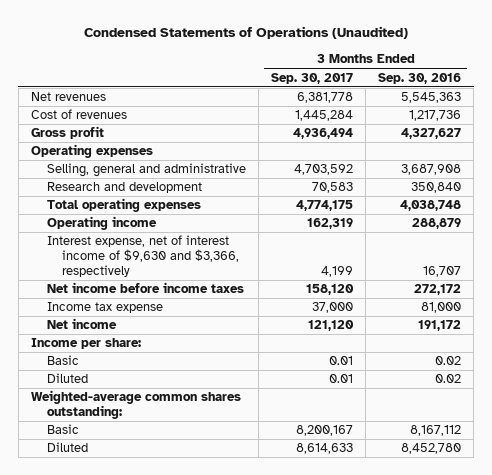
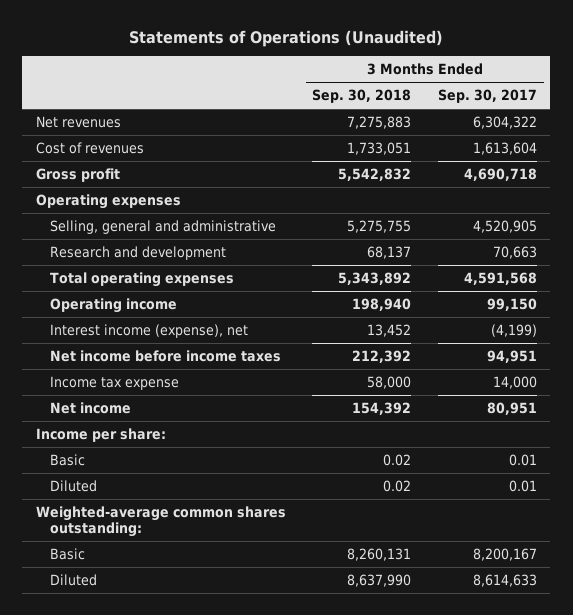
[83,26,408,40] Condensed Statements of Operations (Unaudited) -> [129,29,444,47] Statements of Operations (Unaudited)
[378,72,462,84] Sep. 30, 2016 -> none
none -> [312,88,412,103] Sep. 30, 2018
[296,92,353,104] 6,381,778 -> [472,115,537,129] 6,304,322
[294,110,353,122] 1,445,284 -> [472,141,537,155] 1,613,604
[292,128,353,140] 4,936,494 -> [463,167,537,181] 4,690,718
[293,164,353,176] 4,703,592 -> [472,219,537,233] 4,520,905
[311,182,353,194] 70,583 -> [492,245,537,259] 70,663
[295,200,353,212] 4,774,175 -> [463,271,537,285] 4,591,568
[306,218,353,230] 162,319 -> [486,297,537,311] 99,150
[46,235,240,278] Interest expense, net of interest income of $9,630 and $3,366, respectively -> [50,323,249,338] Interest income (expense), net
[320,266,353,278] 4,199 -> [490,323,537,337] (4,199)
[305,284,354,296] 158,120 -> [486,349,537,363] 94,951
[311,302,353,314] 37,000 -> [492,375,537,389] 14,000
[307,320,354,332] 121,120 -> [486,401,537,415] 80,951

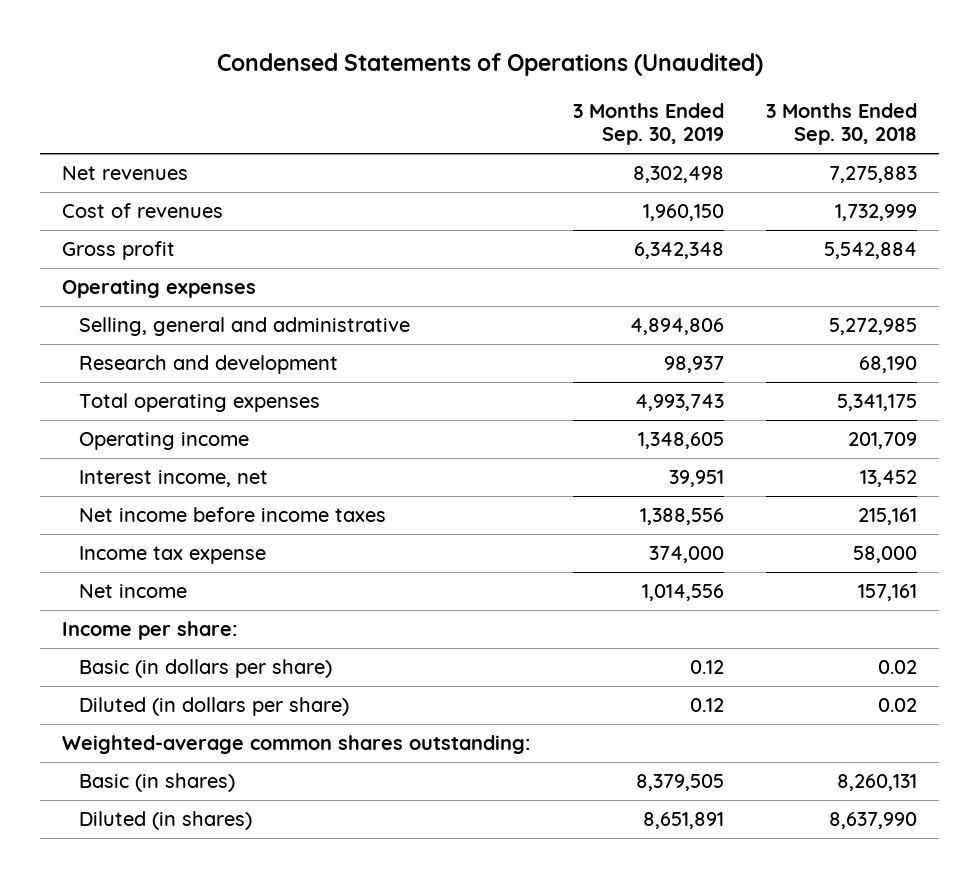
[129,29,444,47] Statements of Operations (Unaudited) -> [216,53,763,77] Condensed Statements of Operations (Unaudited)
[437,88,537,103] Sep. 30, 2017 -> none
none -> [572,102,724,146] 3 Months Ended Sep. 30, 2019
[347,141,412,155] 1,733,051 -> [835,204,918,222] 1,732,999
[338,167,412,181] 5,542,832 -> [824,242,918,260] 5,542,884
[347,219,412,233] 5,275,755 -> [829,318,918,336] 5,272,985
[367,245,412,259] 68,137 -> [859,356,918,374] 68,190
[338,271,412,285] 5,343,892 -> [837,394,918,412] 5,341,175
[352,297,412,311] 198,940 -> [848,432,918,450] 201,709
[50,323,249,338] Interest income (expense), net -> [79,470,269,488] Interest income, net
[352,349,412,363] 212,392 -> [858,508,918,526] 215,161
[352,401,412,415] 154,392 -> [858,584,918,602] 157,161
[50,453,86,466] Basic -> [79,659,333,679] Basic (in dollars per share)
[50,479,98,492] Diluted -> [79,697,350,717] Diluted (in dollars per share)
[50,547,86,560] Basic -> [79,773,236,793] Basic (in shares)
[50,573,98,586] Diluted -> [79,811,253,831] Diluted (in shares)

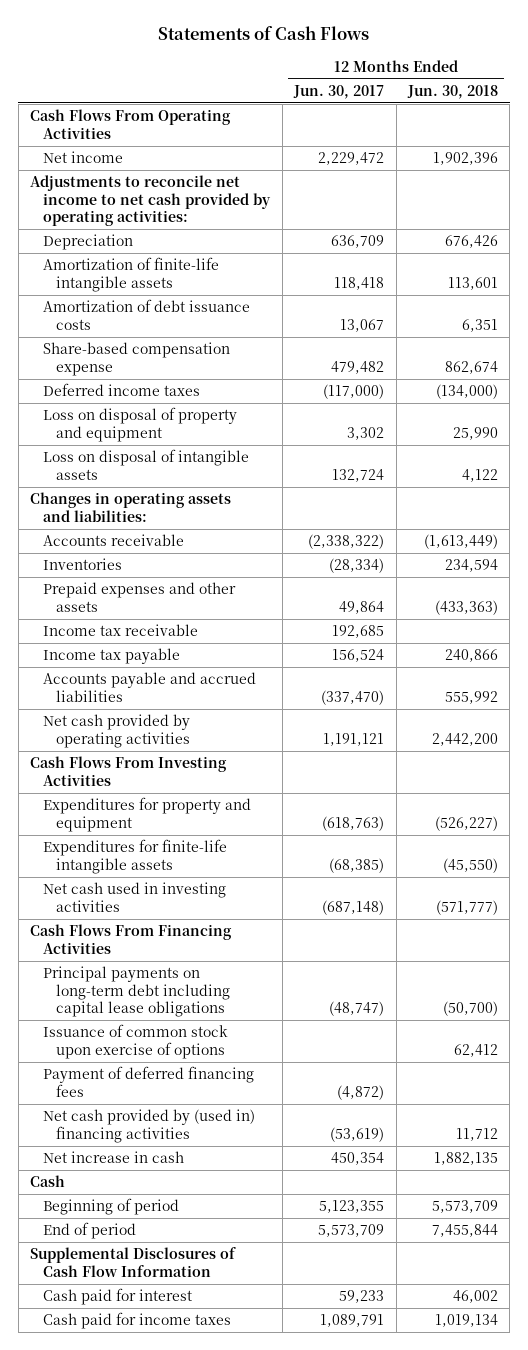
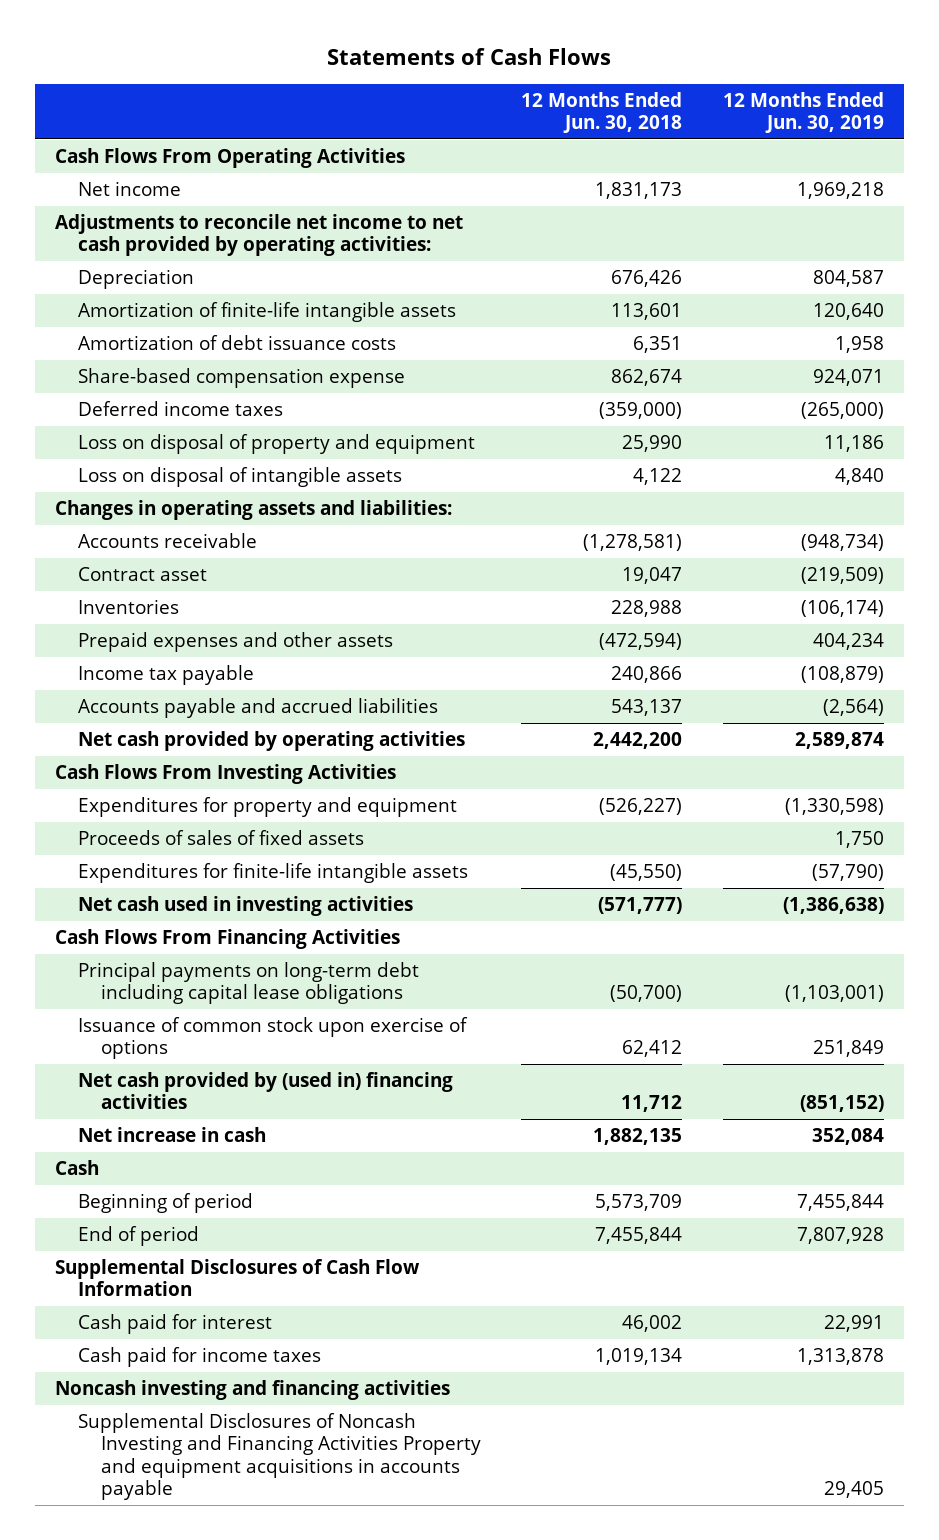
[293,84,385,99] Jun. 30, 2017 -> none
none -> [722,92,884,134] 12 Months Ended Jun. 30, 2019
[433,152,499,166] 1,902,396 -> [595,182,683,200] 1,831,173
[436,384,499,400] (134,000) -> [599,402,683,420] (359,000)
[43,624,199,637] Income tax receivable -> none
[424,534,499,550] (1,613,449) -> [583,534,683,552] (1,278,581)
none -> [78,567,208,582] Contract asset
[445,559,499,573] 234,594 -> [611,600,683,618] 228,988
[435,599,499,615] (433,363) -> [599,633,683,651] (472,594)
[445,690,499,704] 555,992 -> [611,699,683,717] 543,137
none -> [78,830,365,846] Proceeds of sales of fixed assets
[43,1066,255,1097] Payment of deferred financing fees -> none
none -> [55,1380,451,1401] Noncash investing and financing activities
none -> [78,1413,482,1500] Supplemental Disclosures of Noncash Investing and Financing Activities Property and equipment acquisitions in accounts payable

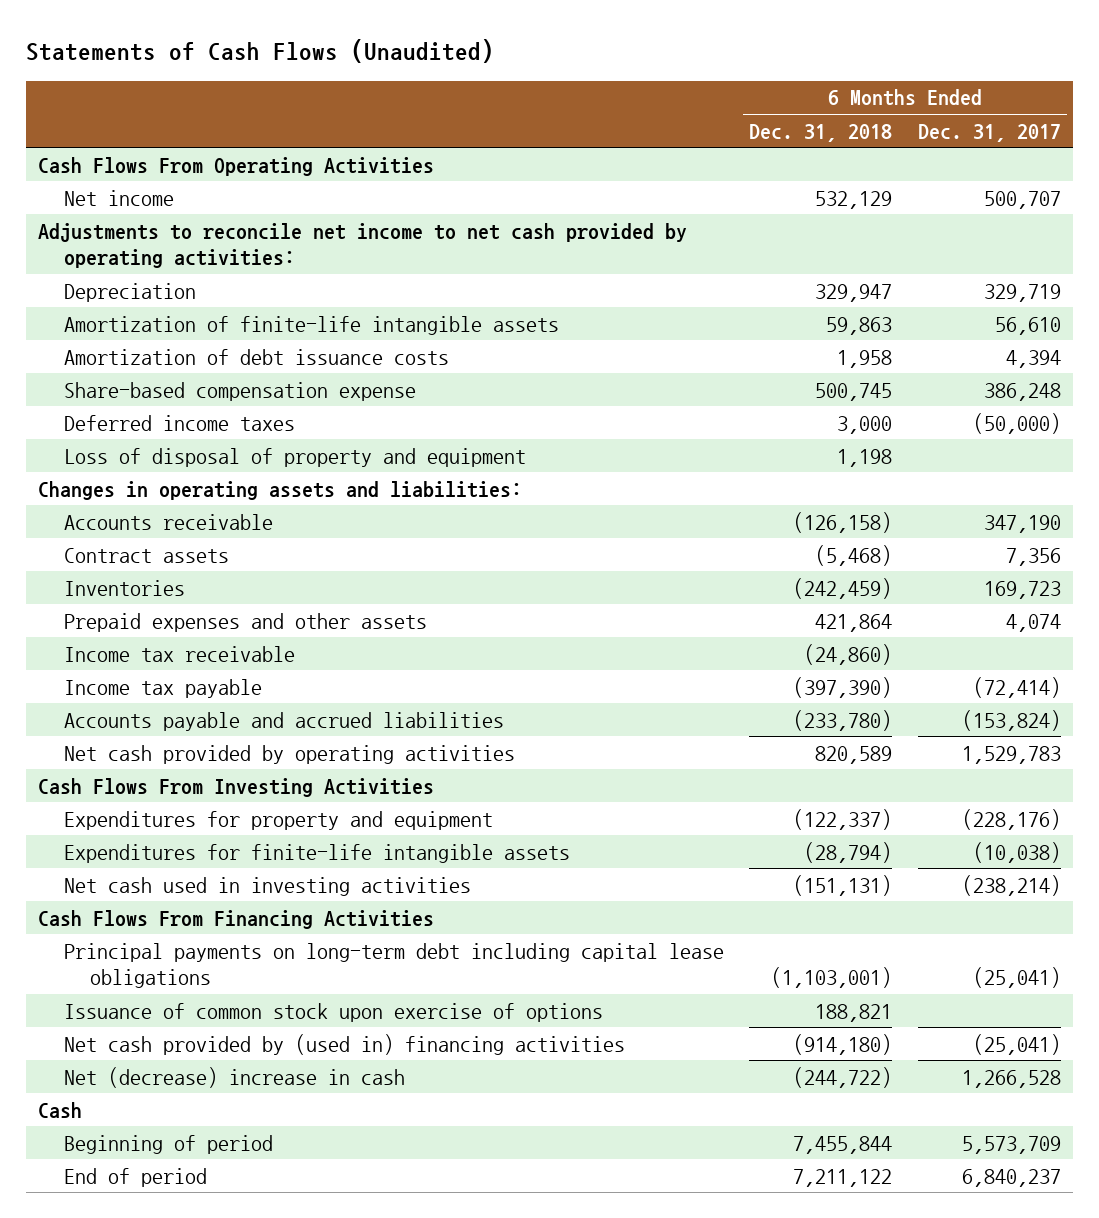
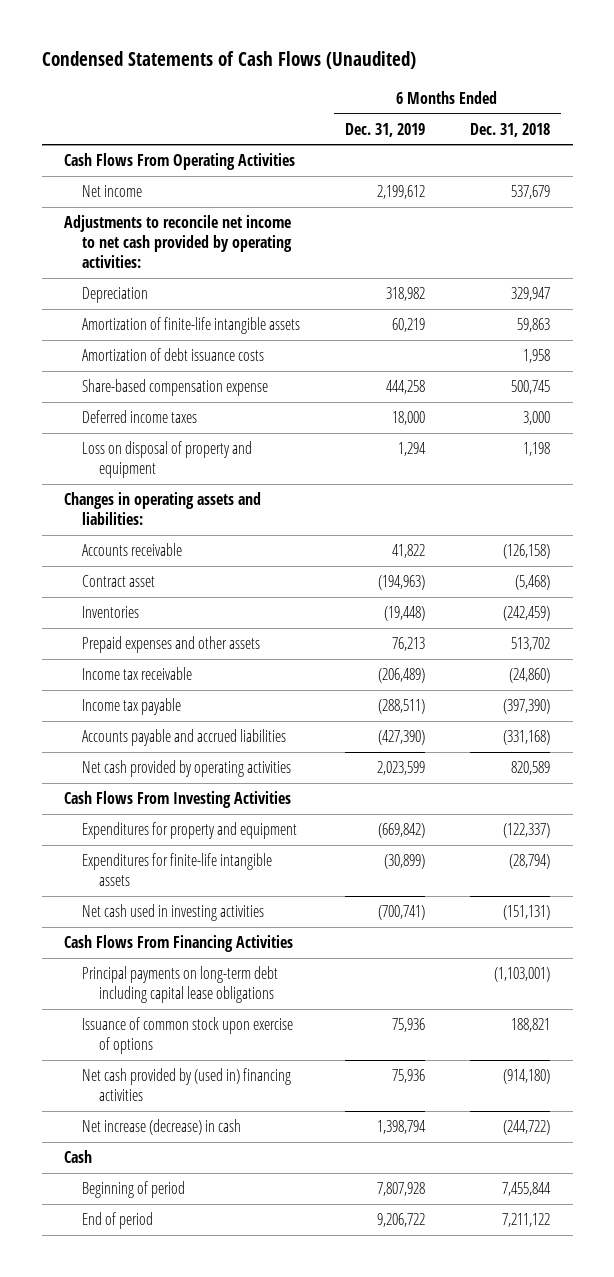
[25,39,494,64] Statements of Cash Flows (Unaudited) -> [41,51,416,70] Condensed Statements of Cash Flows (Unaudited)
[917,123,1061,142] Dec. 31, 2017 -> none
none -> [344,122,425,137] Dec. 31, 2019
[815,190,893,209] 532,129 -> [510,185,550,200] 537,679
[64,447,527,467] Loss of disposal of property and equipment -> [81,441,252,479] Loss on disposal of property and equipment
[64,547,230,563] Contract assets -> [81,575,155,588] Contract asset
[815,613,893,632] 421,864 -> [510,637,550,652] 513,702
[793,709,893,731] (233,780) -> [502,730,550,746] (331,168)
[64,1066,406,1088] Net (decrease) increase in cash -> [81,1119,241,1136] Net increase (decrease) in cash

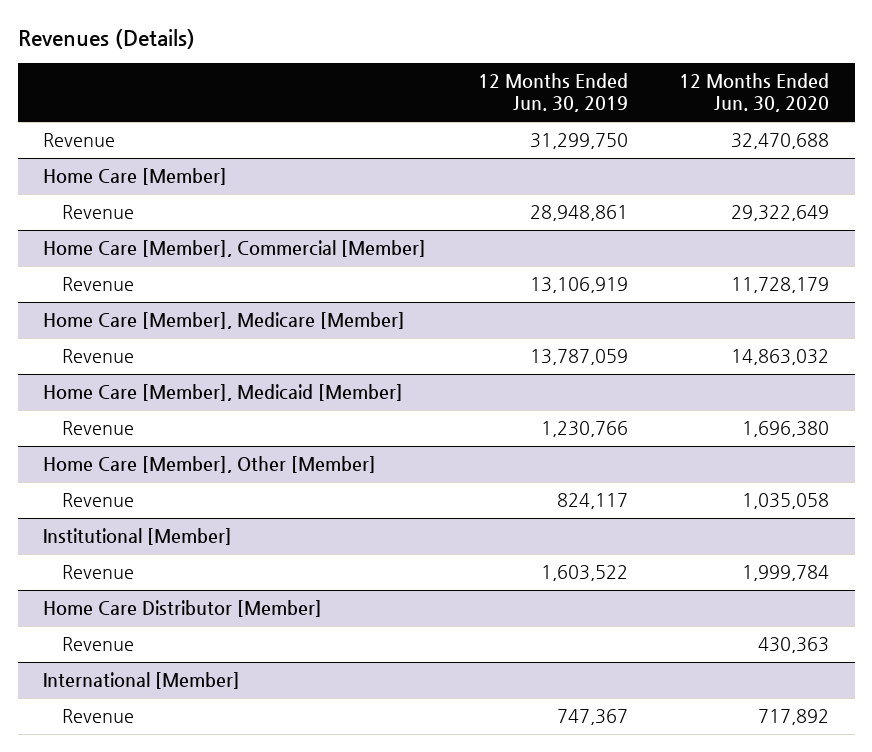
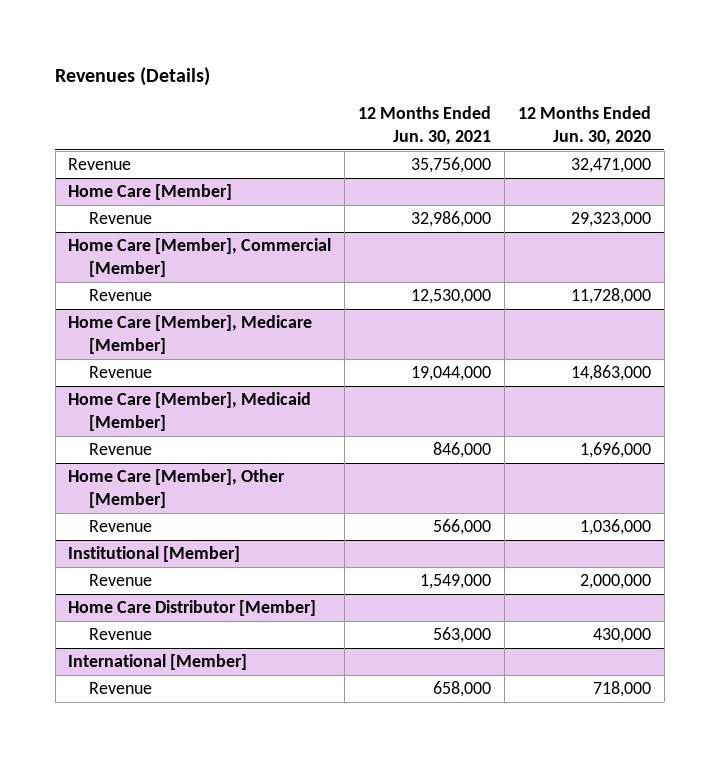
[477,73,628,113] 12 Months Ended Jun. 30, 2019 -> none
none -> [358,106,492,146] 12 Months Ended Jun. 30, 2021
[731,133,830,150] 32,470,688 -> [570,158,651,174] 32,471,000
[731,205,830,222] 29,322,649 -> [570,212,651,228] 29,323,000
[731,277,830,294] 11,728,179 -> [570,288,651,305] 11,728,000
[731,349,830,366] 14,863,032 -> [570,365,651,382] 14,863,000
[742,421,830,438] 1,696,380 -> [579,442,651,459] 1,696,000
[742,493,830,510] 1,035,058 -> [579,519,651,536] 1,036,000
[742,565,830,582] 1,999,784 -> [579,574,651,590] 2,000,000
[758,637,830,654] 430,363 -> [592,628,651,644] 430,000
[758,709,830,726] 717,892 -> [592,681,651,698] 718,000

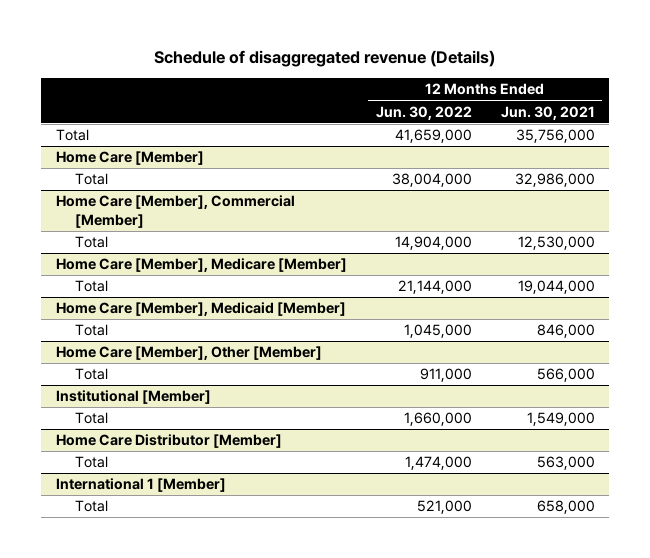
[55,67,211,87] Revenues (Details) -> [154,50,496,68] Schedule of disaggregated revenue (Details)
[517,106,651,146] 12 Months Ended Jun. 30, 2020 -> none
none -> [375,105,472,120] Jun. 30, 2022
[68,158,132,171] Revenue -> [55,129,89,142] Total
[88,212,152,225] Revenue -> [75,173,109,186] Total
[88,289,152,302] Revenue -> [75,236,109,249] Total
[88,366,152,379] Revenue -> [75,280,109,293] Total
[88,443,152,456] Revenue -> [75,324,109,337] Total
[88,520,152,533] Revenue -> [75,368,109,381] Total
[88,574,152,587] Revenue -> [75,412,109,425] Total
[88,628,152,641] Revenue -> [75,456,109,469] Total
[68,654,248,671] International [Member] -> [55,478,226,493] International 1 [Member]
[88,682,152,695] Revenue -> [75,500,109,513] Total

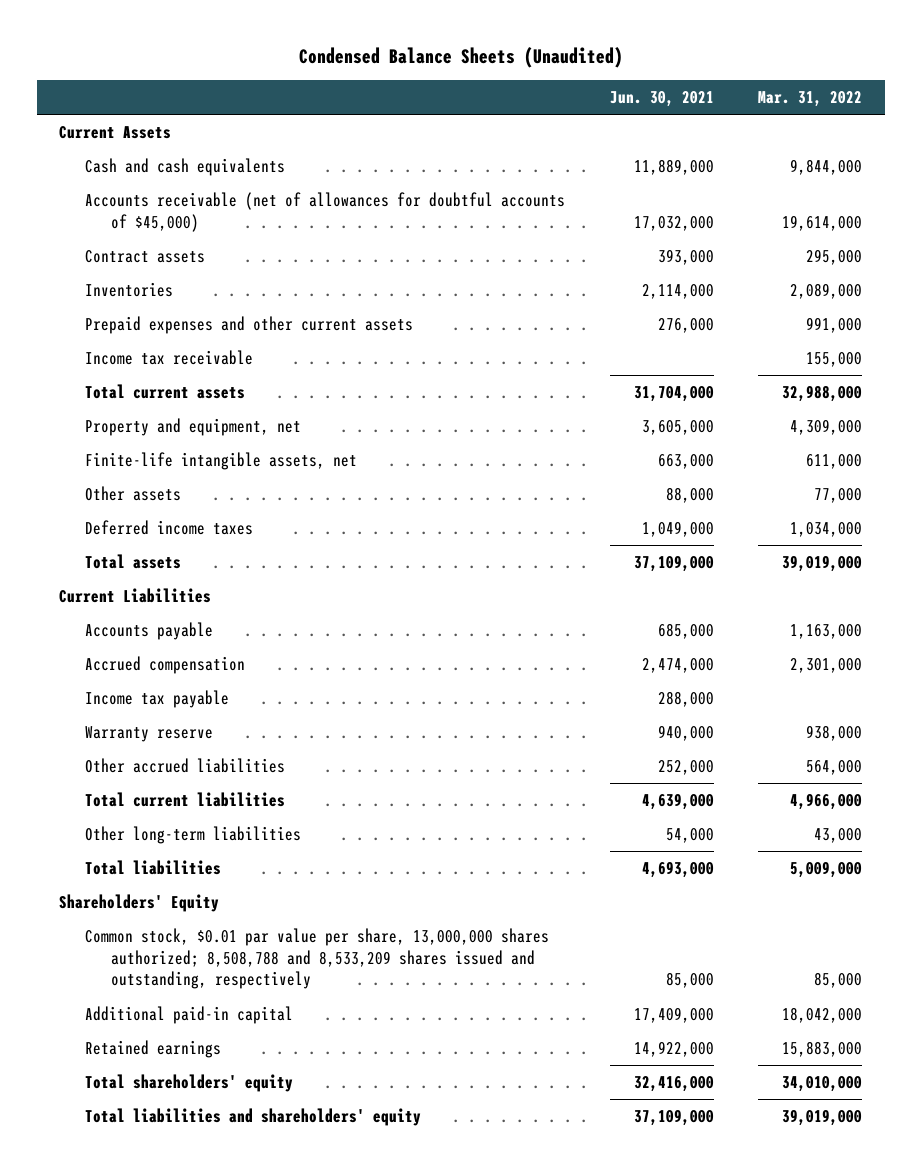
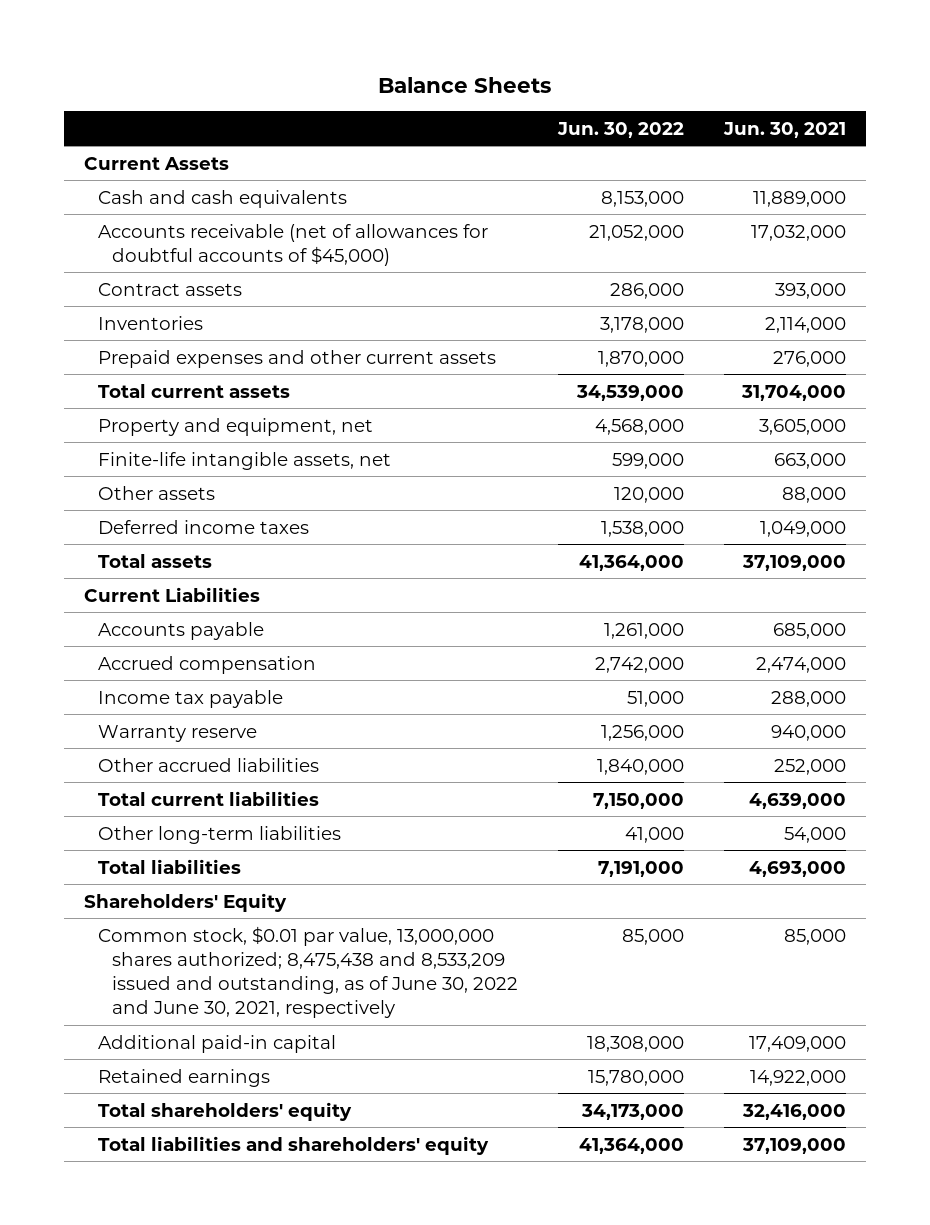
[298,47,623,69] Condensed Balance Sheets (Unaudited) -> [377,76,551,93] Balance Sheets
[758,90,863,107] Mar. 31, 2022 -> none
none -> [556,121,684,138] Jun. 30, 2022
[85,349,254,365] Income tax receivable -> none
[85,927,550,990] Common stock, $0.01 par value per share, 13,000,000 shares authorized; 8,508,788 and 8,533,209 shares issued and outstanding, respectively -> [97,925,518,1018] Common stock, $0.01 par value, 13,000,000 shares authorized; 8,475,438 and 8,533,209 issued and outstanding, as of June 30, 2022 and June 30, 2021, respectively

